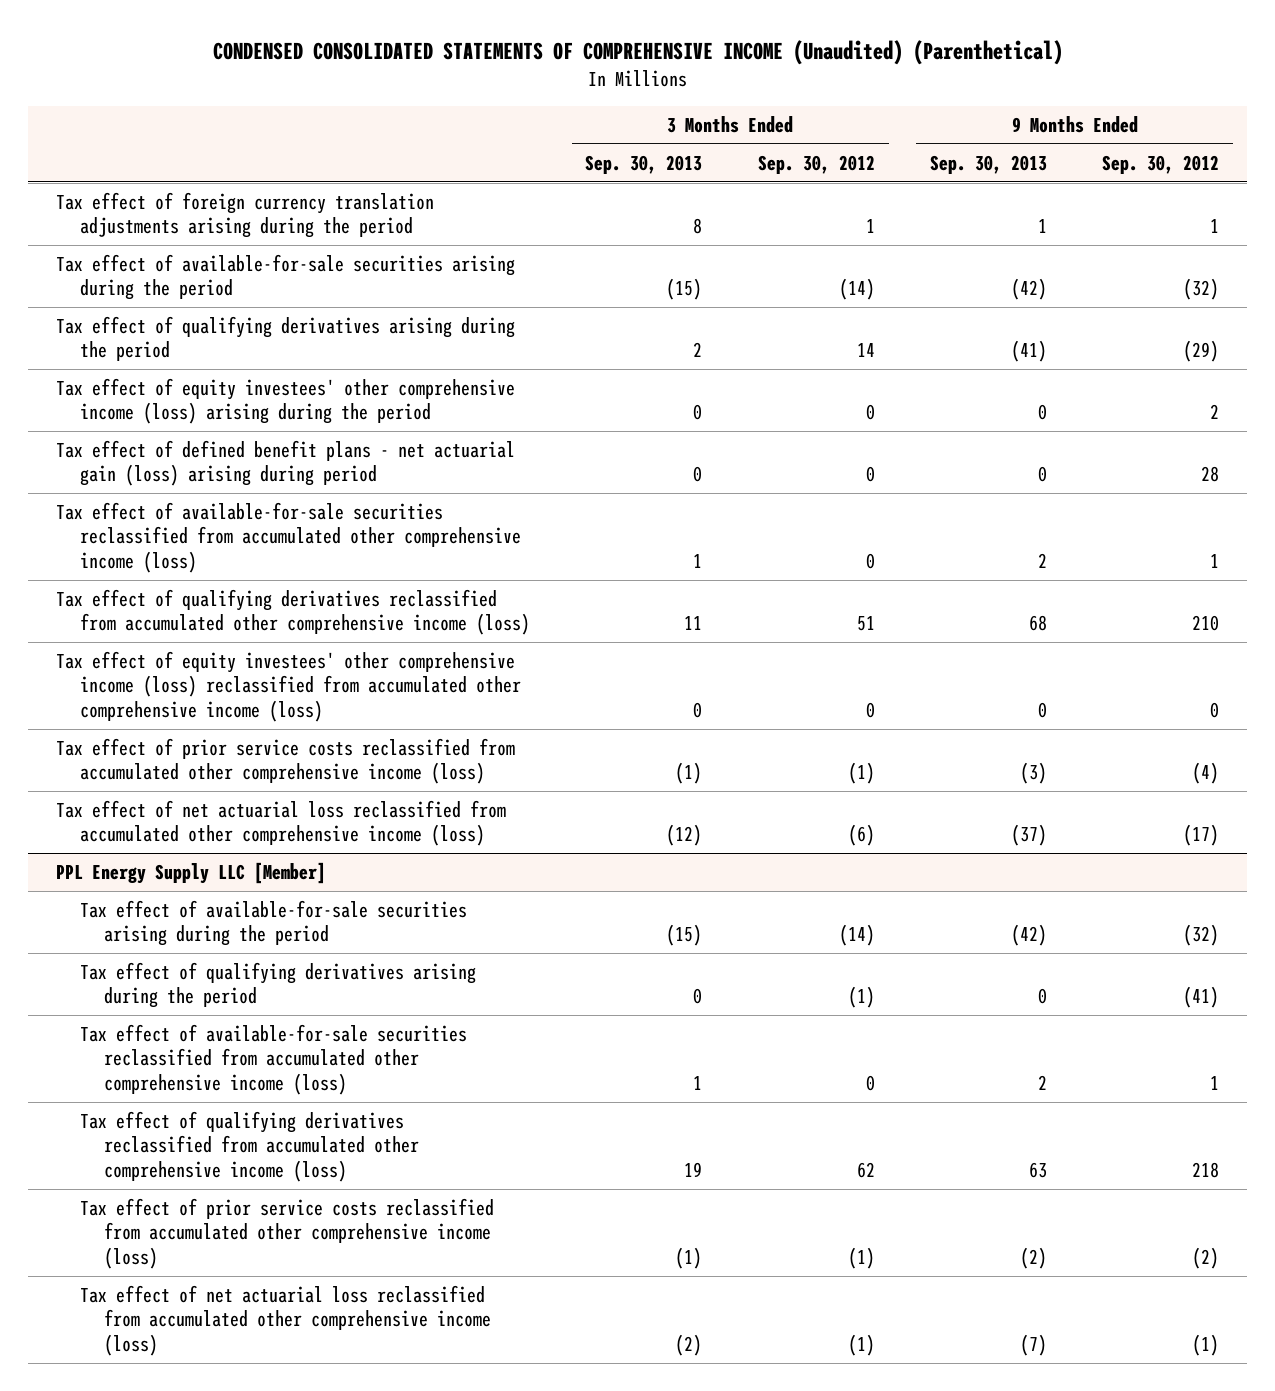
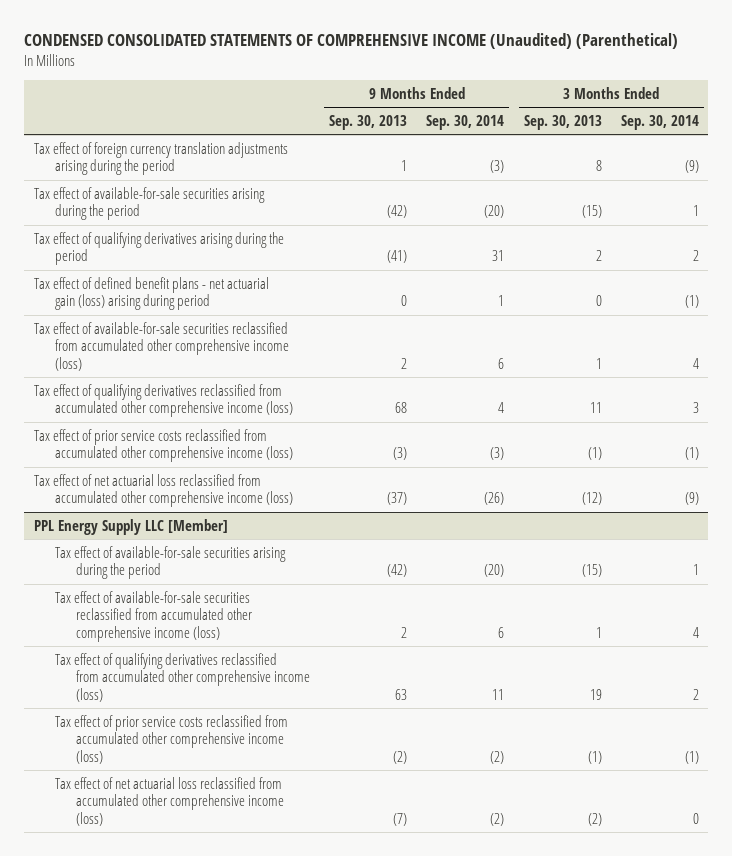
[757,154,875,174] Sep. 30, 2012 -> none
[1102,154,1220,174] Sep. 30, 2012 -> none
none -> [426,114,505,130] Sep. 30, 2014
none -> [620,114,699,130] Sep. 30, 2014
[56,377,516,425] Tax effect of equity investees' other comprehensive income (loss) arising during the period -> none
[56,650,522,722] Tax effect of equity investees' other comprehensive income (loss) reclassified from accumulated other comprehensive income (loss) -> none
[80,961,477,1009] Tax effect of qualifying derivatives arising during the period -> none

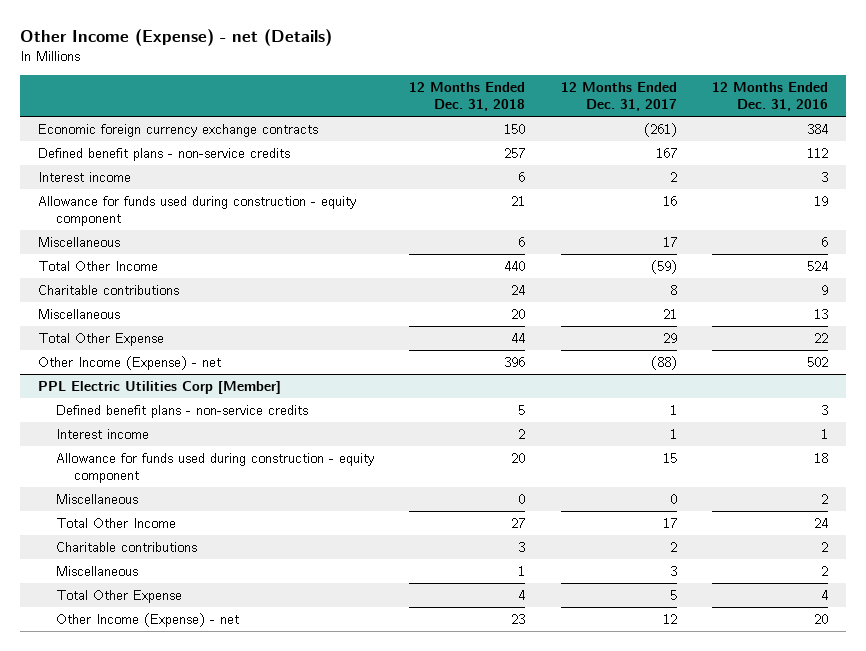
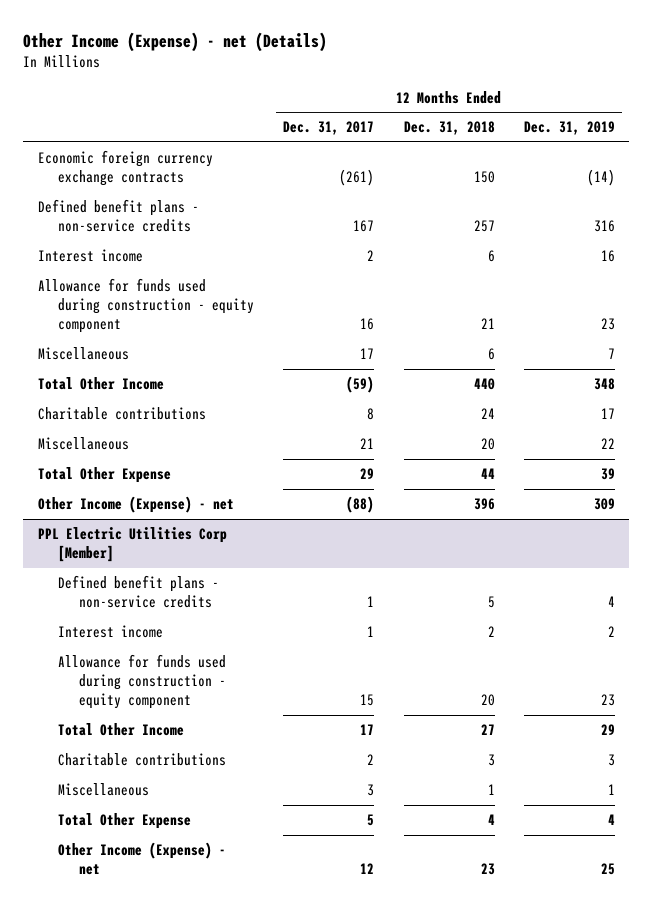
[712,81,829,112] 12 Months Ended Dec. 31, 2016 -> none
none -> [523,121,615,136] Dec. 31, 2019
[55,493,138,504] Miscellaneous -> none

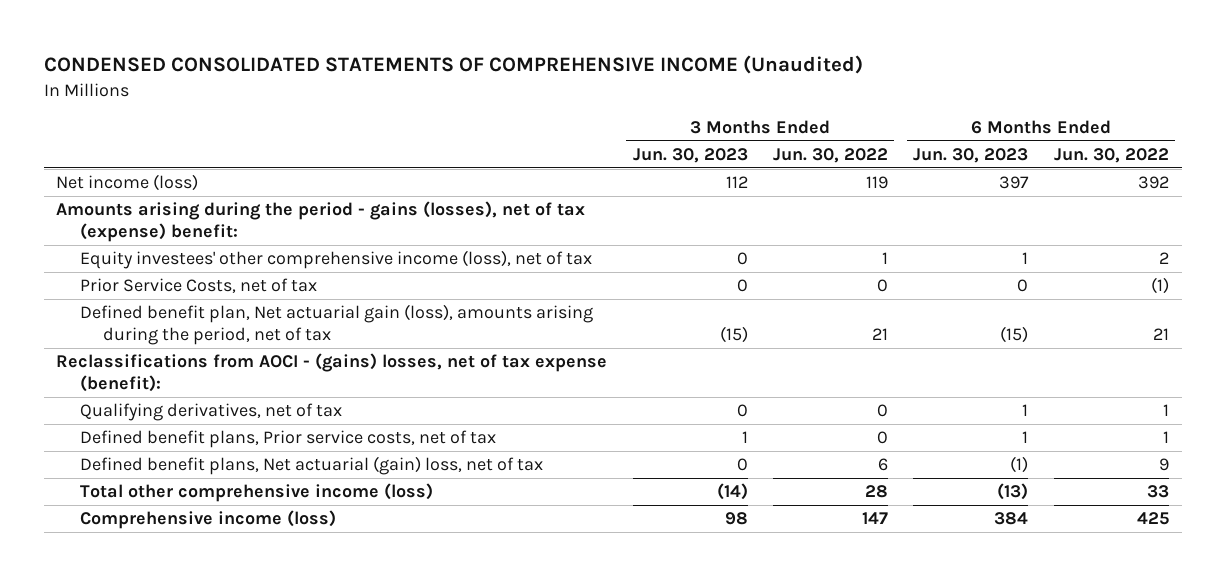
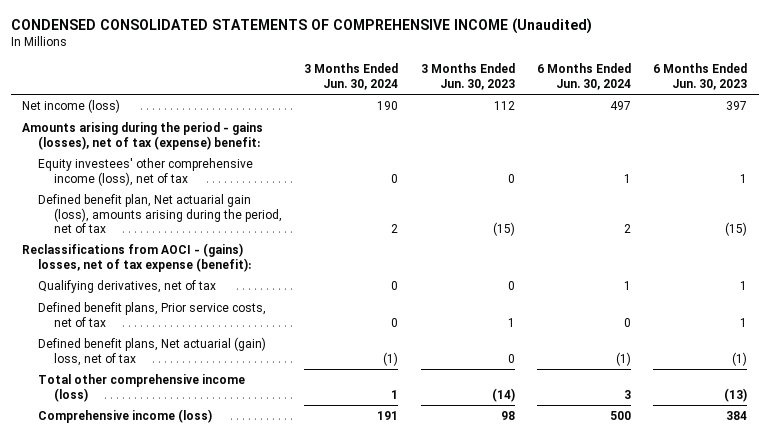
[773,147,889,163] Jun. 30, 2022 -> none
[1053,147,1169,163] Jun. 30, 2022 -> none
none -> [304,63,399,90] 3 Months Ended Jun. 30, 2024
none -> [537,63,632,90] 6 Months Ended Jun. 30, 2024
[79,278,317,294] Prior Service Costs, net of tax -> none

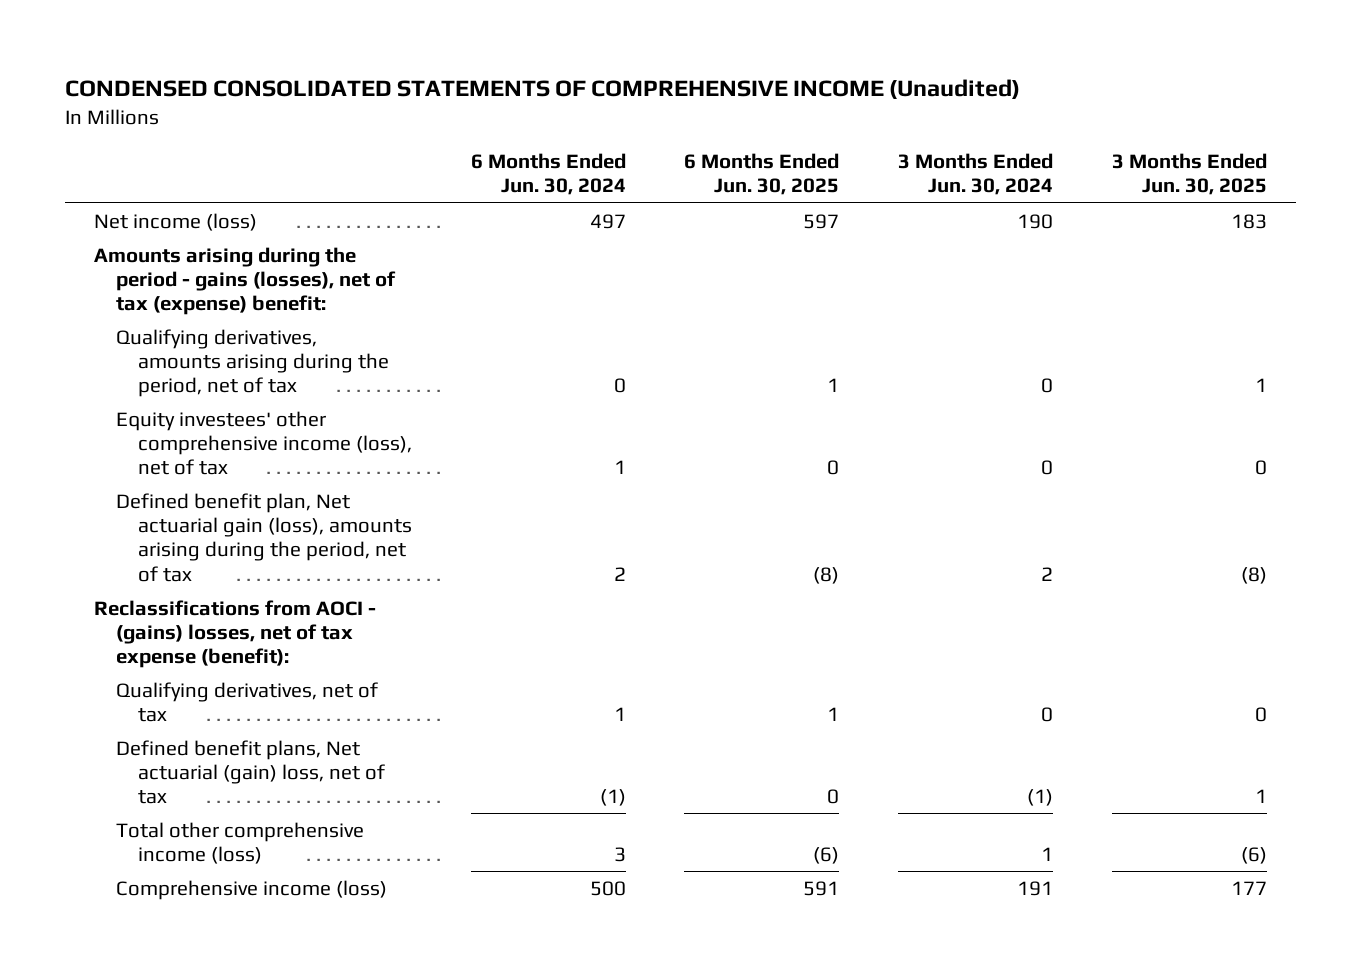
[420,63,515,90] 3 Months Ended Jun. 30, 2023 -> none
[653,63,748,90] 6 Months Ended Jun. 30, 2023 -> none
none -> [684,152,840,196] 6 Months Ended Jun. 30, 2025
none -> [1111,152,1267,196] 3 Months Ended Jun. 30, 2025
none -> [115,328,389,398] Qualifying derivatives, amounts arising during the period, net of tax
[37,302,266,327] Defined benefit plans, Prior service costs, net of tax -> none

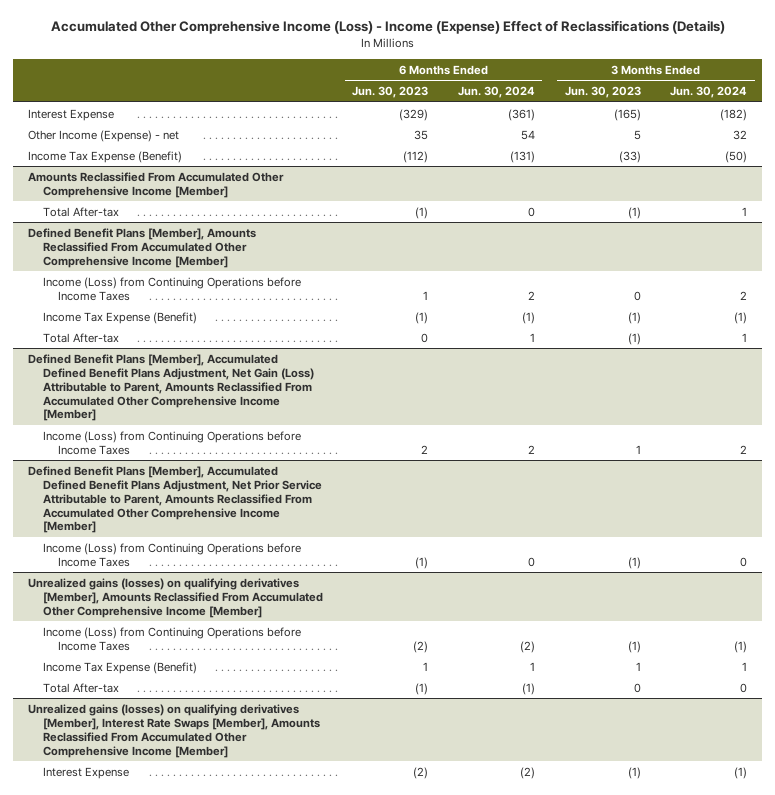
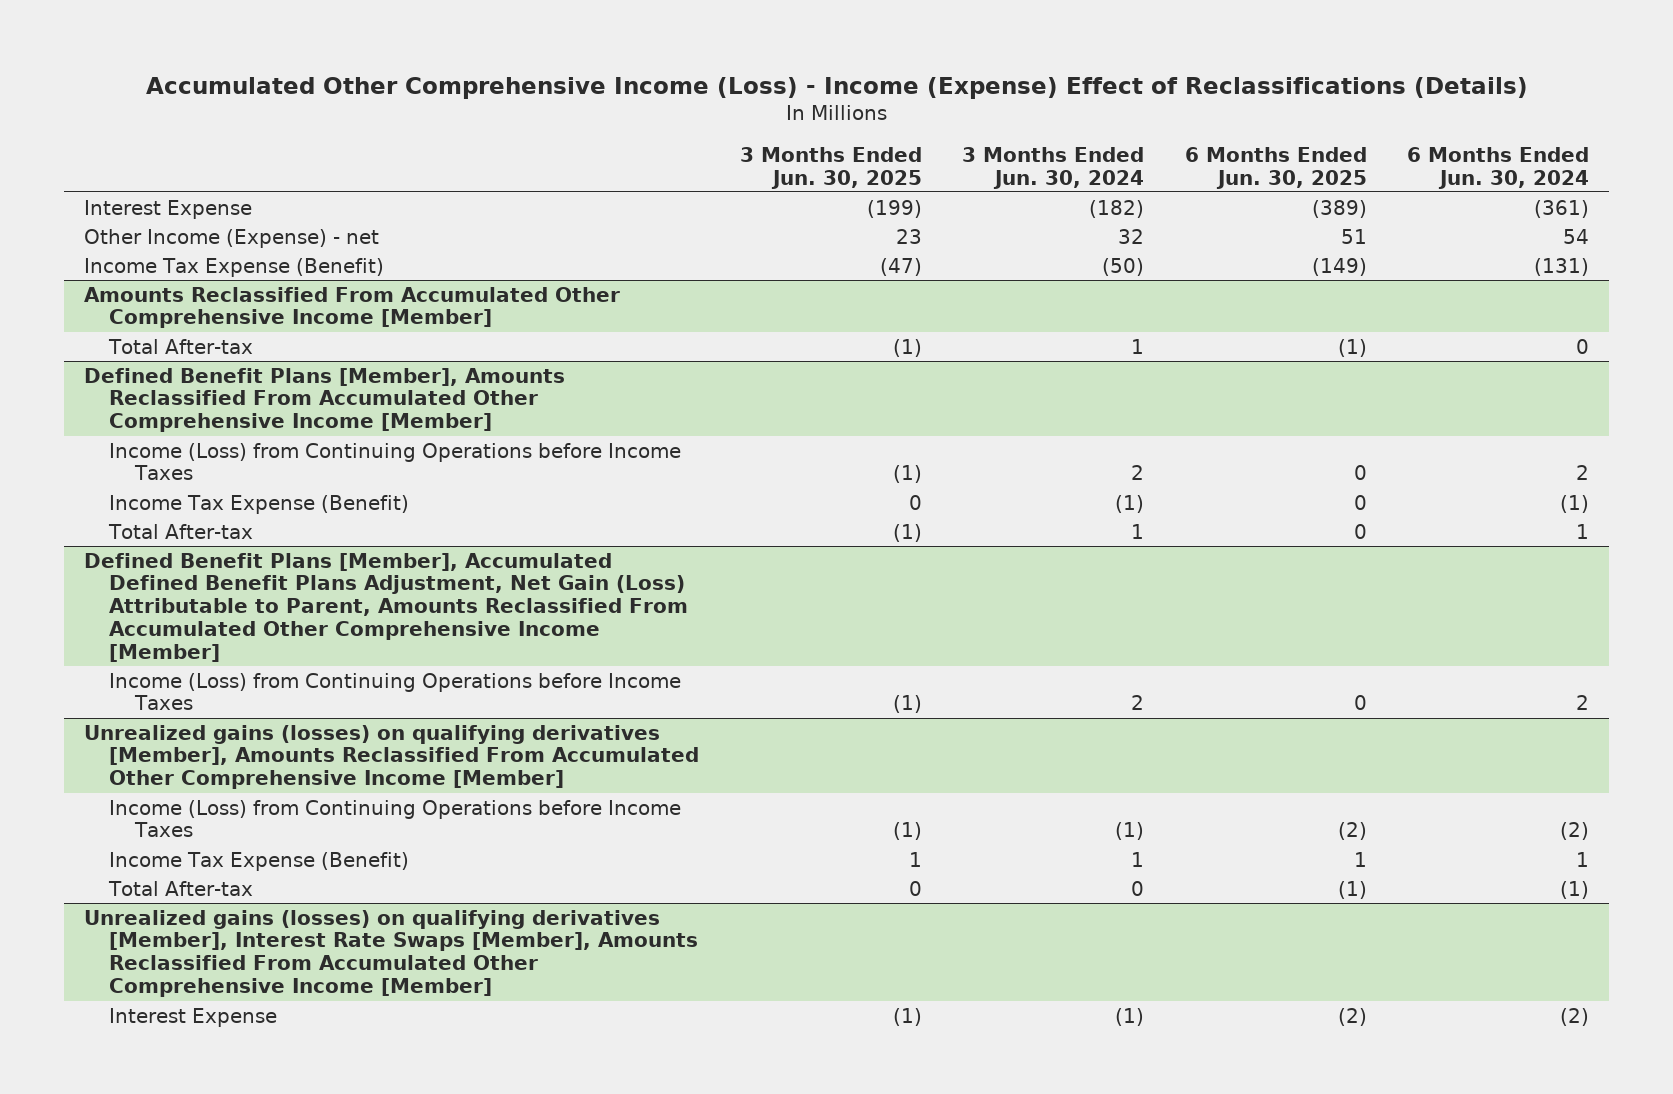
[352,86,429,99] Jun. 30, 2023 -> none
[564,86,641,99] Jun. 30, 2023 -> none
none -> [739,146,922,189] 3 Months Ended Jun. 30, 2025
none -> [1184,146,1367,189] 6 Months Ended Jun. 30, 2025
[27,465,322,534] Defined Benefit Plans [Member], Accumulated Defined Benefit Plans Adjustment, Net Prior Service Attributable to Parent, Amounts Reclassified From Accumulated Other Comprehensive Income [Member] -> none
[42,542,301,567] Income (Loss) from Continuing Operations before Income Taxes -> none

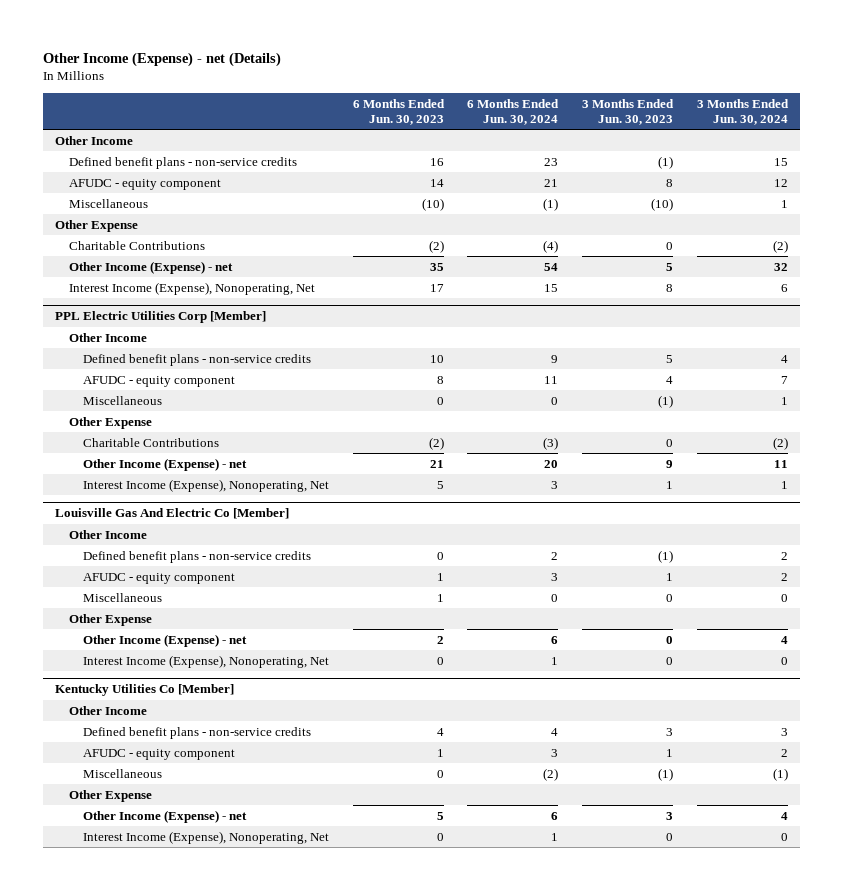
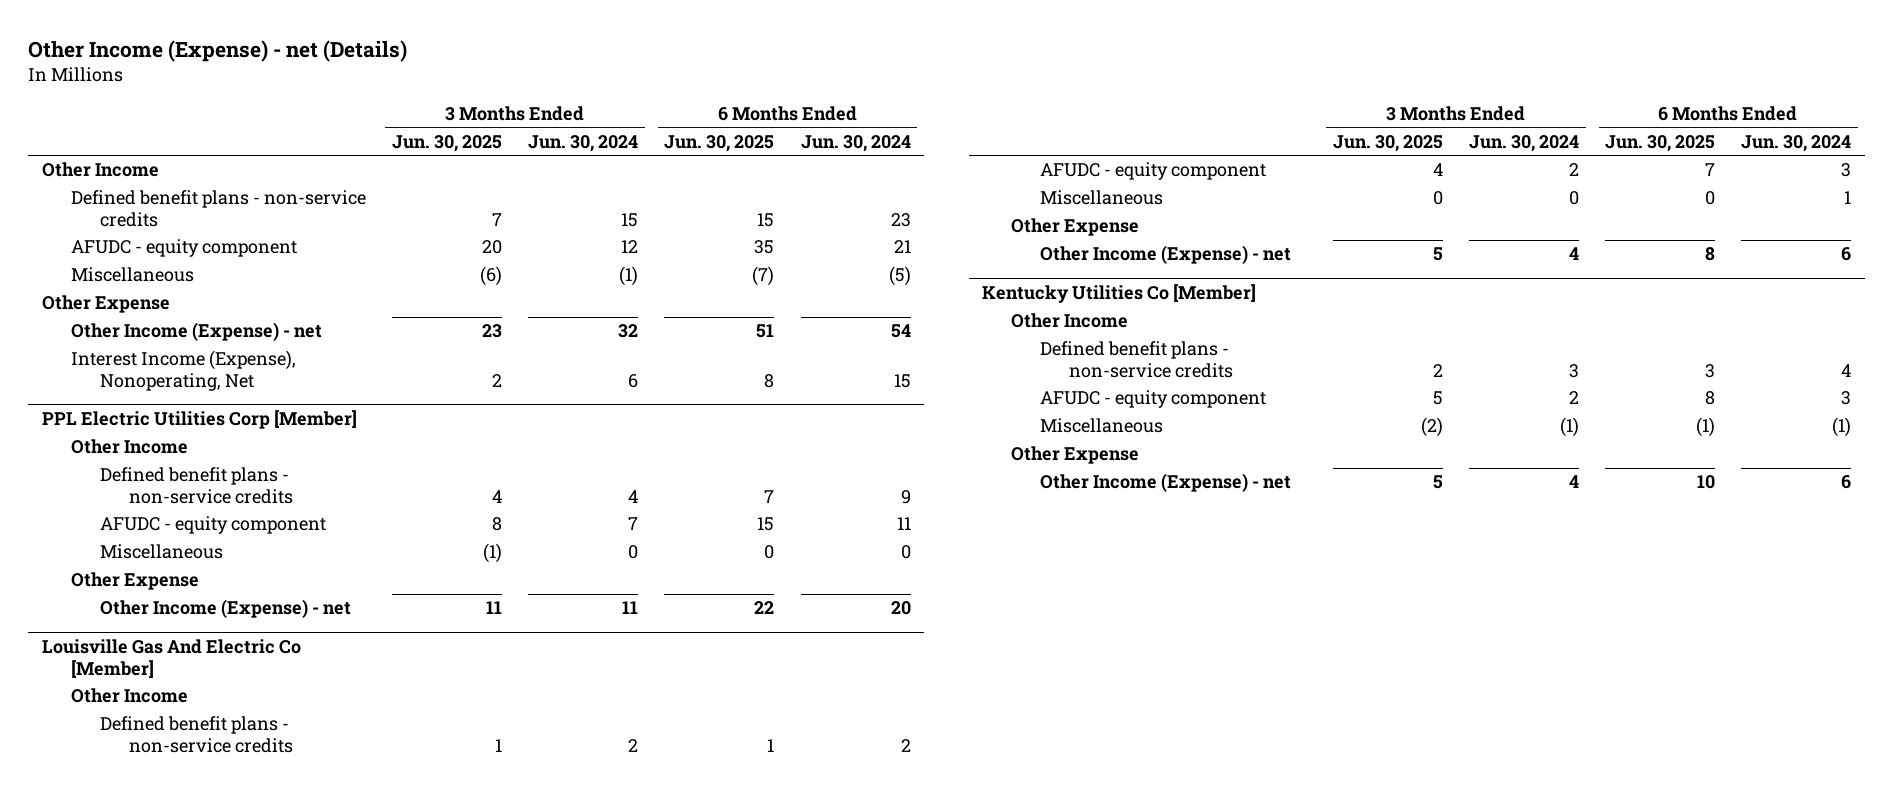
[352,98,445,125] 6 Months Ended Jun. 30, 2023 -> none
[582,98,675,125] 3 Months Ended Jun. 30, 2023 -> none
none -> [391,134,502,152] Jun. 30, 2025
none -> [664,134,775,152] Jun. 30, 2025
[543,197,559,211] (1) -> [888,266,911,287] (5)
[781,199,789,208] 1 -> [619,266,639,287] (1)
[68,240,205,250] Charitable Contributions -> none
[781,396,789,405] 1 -> [628,545,639,560] 0
[82,437,219,447] Charitable Contributions -> none
[82,478,329,492] Interest Income (Expense), Nonoperating, Net -> none
[551,593,559,602] 0 -> [1844,191,1852,205] 1
[82,654,329,668] Interest Income (Expense), Nonoperating, Net -> none
[543,767,559,781] (2) -> [1832,417,1852,438] (1)
[82,830,329,844] Interest Income (Expense), Nonoperating, Net -> none

